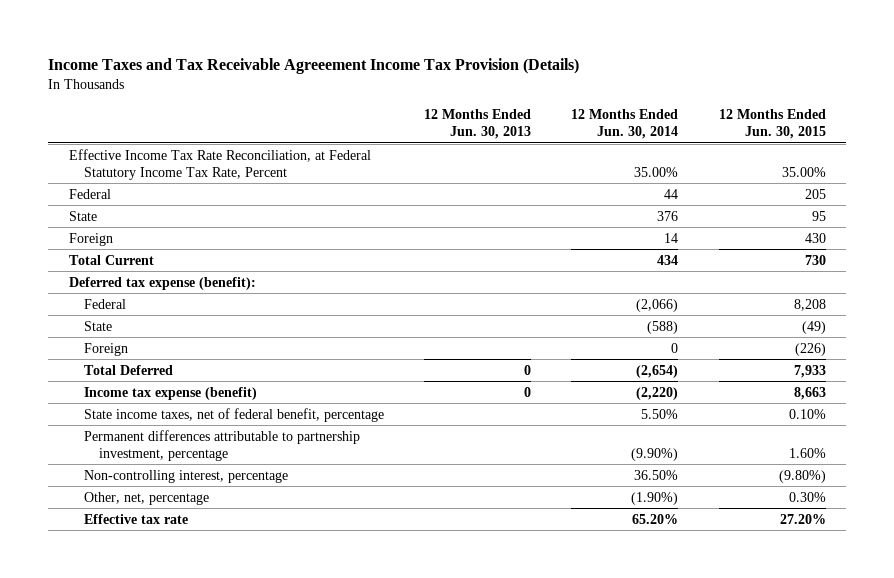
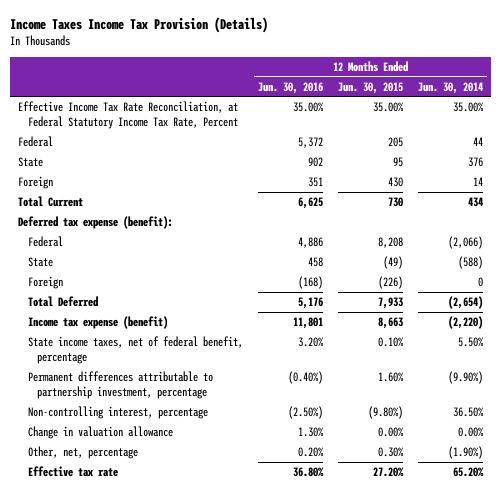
[48,58,580,75] Income Taxes and Tax Receivable Agreeement Income Tax Provision (Details) -> [9,16,268,33] Income Taxes Income Tax Provision (Details)
[424,109,532,140] 12 Months Ended Jun. 30, 2013 -> none
none -> [257,81,323,94] Jun. 30, 2016
none -> [27,426,173,440] Change in valuation allowance

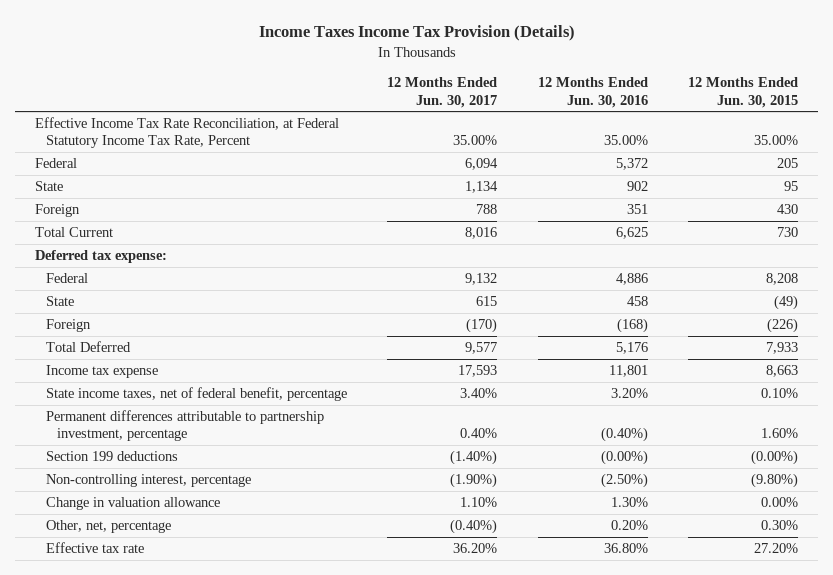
[418,81,484,94] Jun. 30, 2014 -> none
none -> [387,77,498,108] 12 Months Ended Jun. 30, 2017
[17,216,173,230] Deferred tax expense (benefit): -> [35,250,168,264] Deferred tax expense:
[27,316,168,330] Income tax expense (benefit) -> [45,365,158,379] Income tax expense
none -> [45,451,178,462] Section 199 deductions

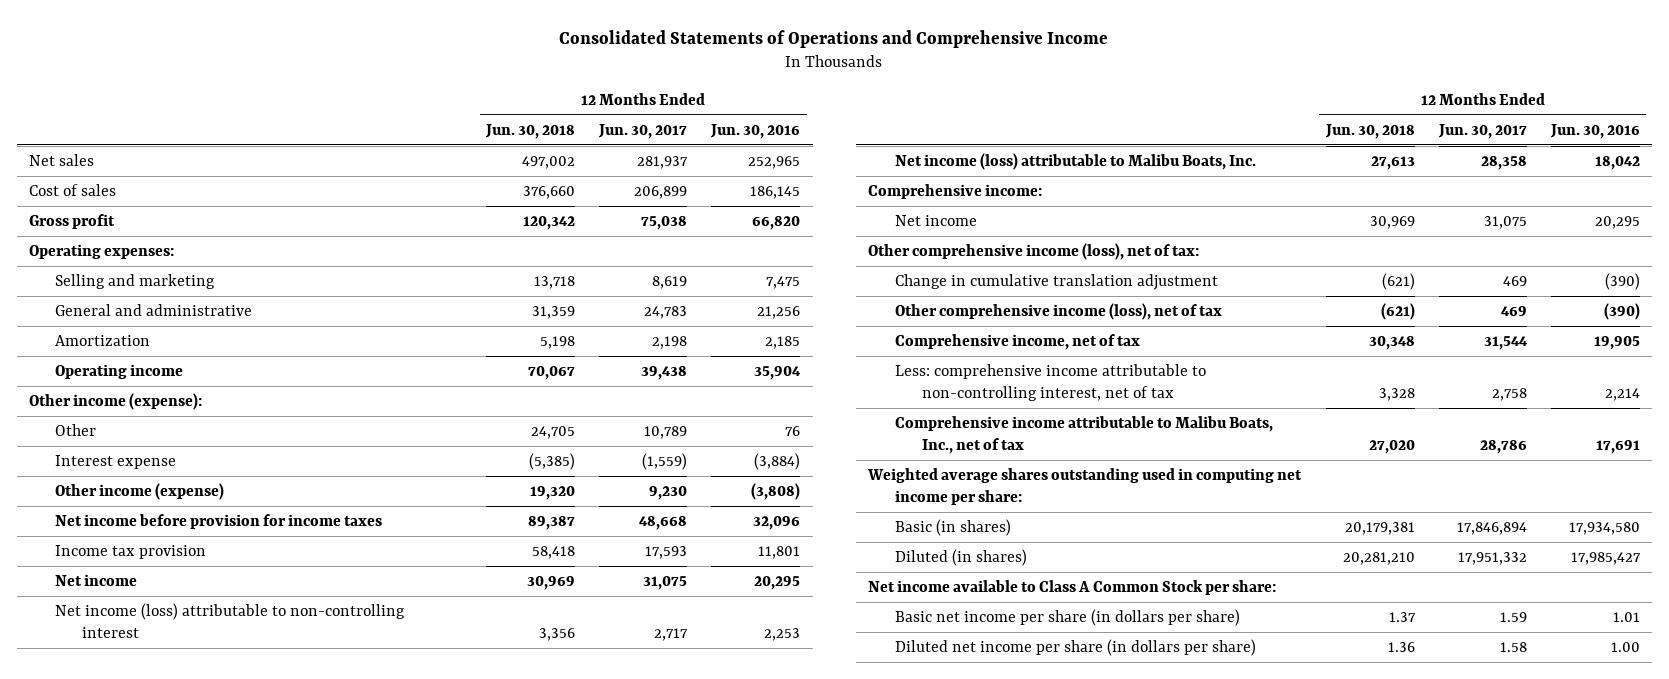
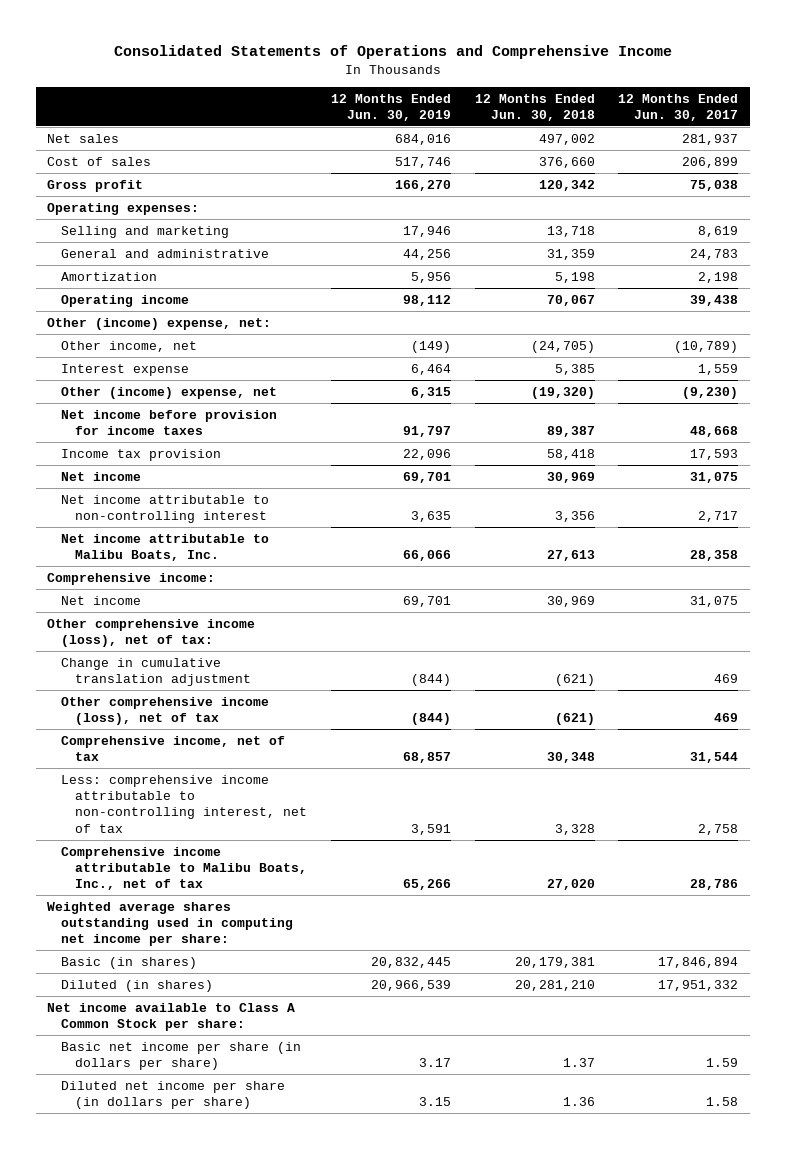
[710,123,801,139] Jun. 30, 2016 -> none
none -> [330,93,451,121] 12 Months Ended Jun. 30, 2019
[28,393,202,411] Other income (expense): -> [47,317,272,330] Other (income) expense, net:
[55,424,97,437] Other -> [61,340,198,352] Other income, net
[530,426,575,440] 24,705 -> [530,340,595,353] (24,705)
[644,426,688,440] 10,789 -> [674,340,739,353] (10,789)
[528,453,575,471] (5,385) -> [554,363,595,375] 5,385
[642,453,688,471] (1,559) -> [698,363,739,375] 1,559
[55,483,225,501] Other income (expense) -> [61,386,278,399] Other (income) expense, net
[529,486,575,501] 19,320 -> [530,386,595,399] (19,320)
[649,486,688,501] 9,230 -> [682,386,739,399] (9,230)
[55,603,406,638] Net income (loss) attributable to non-controlling interest -> [61,494,270,523] Net income attributable to non-controlling interest
[895,153,1257,171] Net income (loss) attributable to Malibu Boats, Inc. -> [61,533,270,561] Net income attributable to Malibu Boats, Inc.

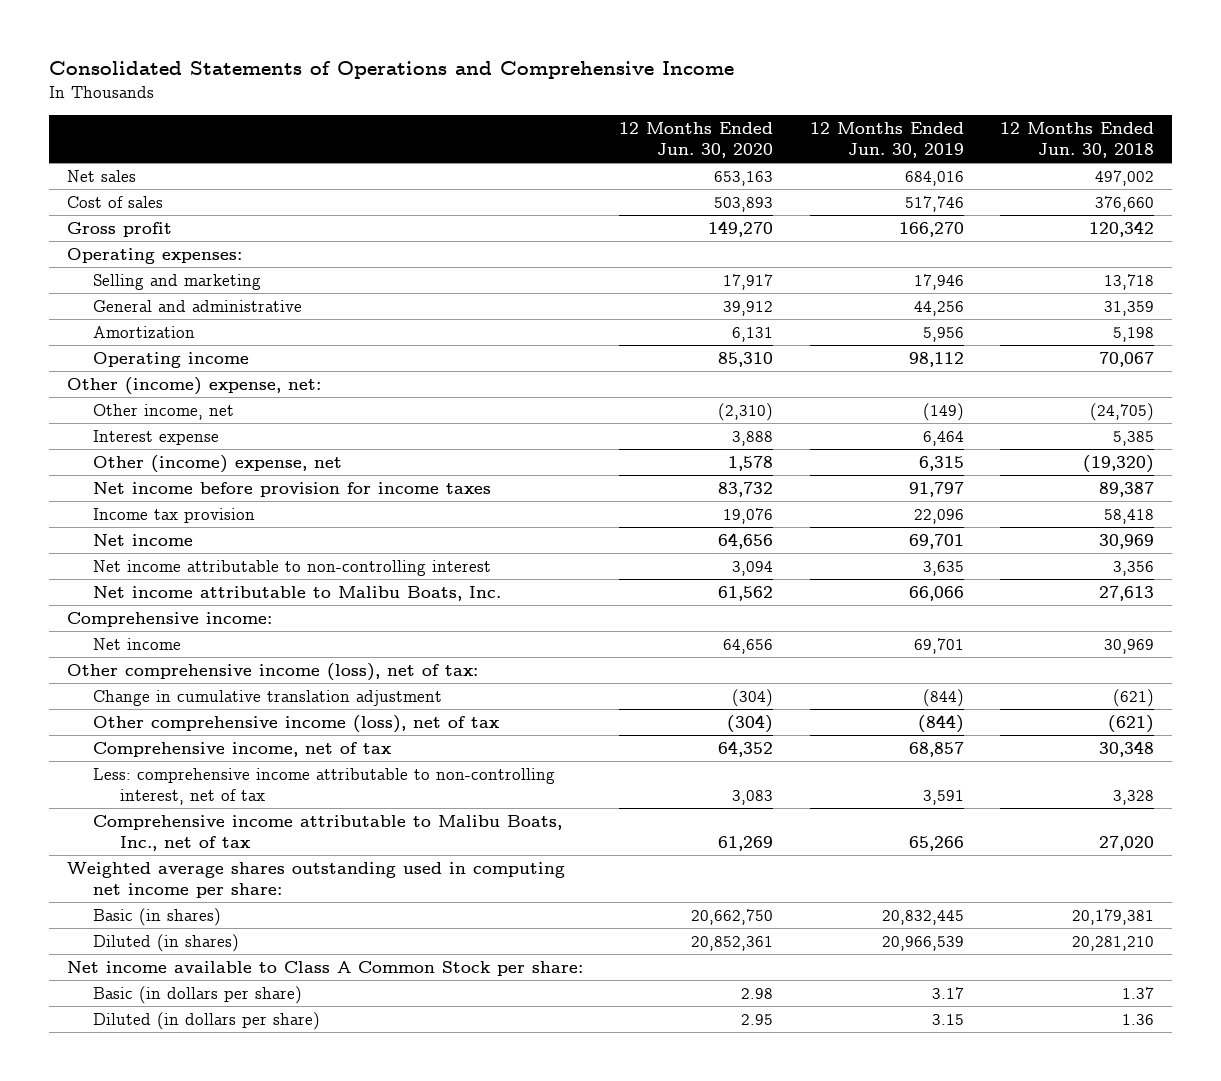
[618,93,739,121] 12 Months Ended Jun. 30, 2017 -> none
none -> [619,121,774,159] 12 Months Ended Jun. 30, 2020
[61,1041,302,1070] Basic net income per share (in dollars per share) -> [93,985,303,1004] Basic (in dollars per share)
[61,1080,286,1109] Diluted net income per share (in dollars per share) -> [93,1011,321,1030] Diluted (in dollars per share)

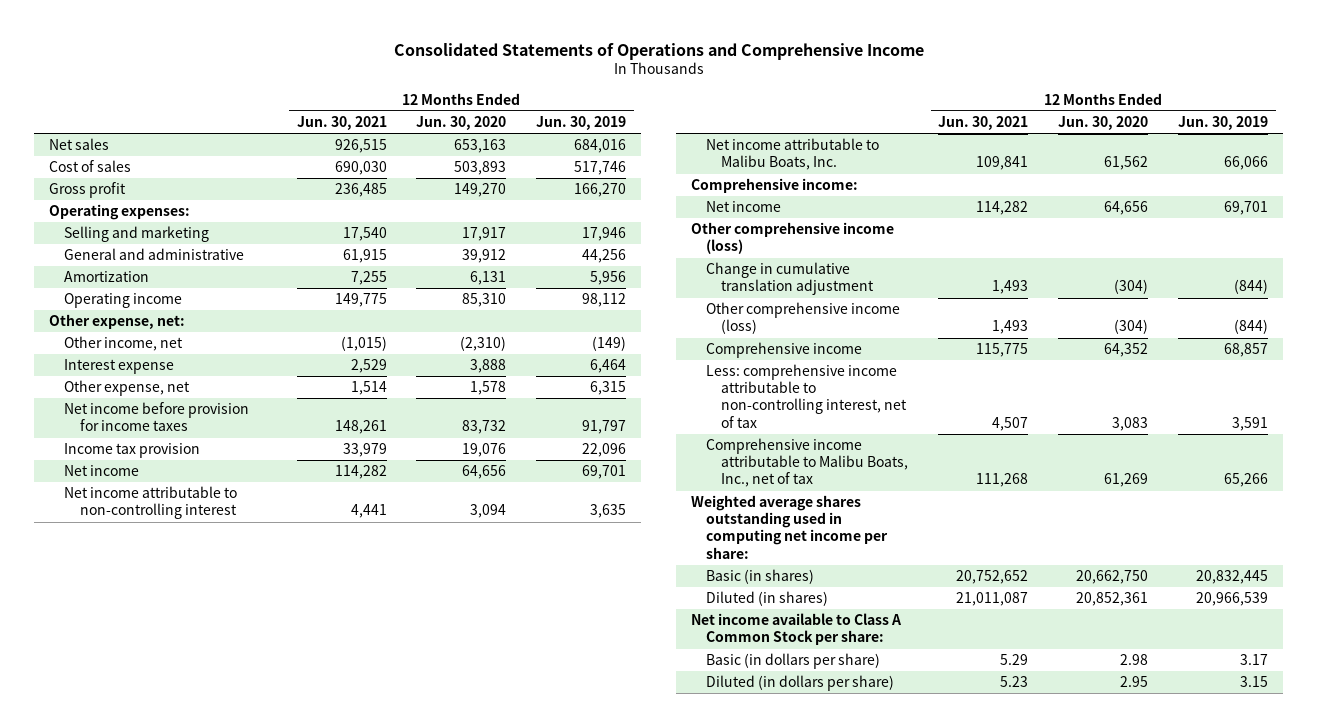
[999,121,1154,159] 12 Months Ended Jun. 30, 2018 -> none
none -> [296,116,387,131] Jun. 30, 2021
[67,376,322,395] Other (income) expense, net: -> [49,314,186,330] Other expense, net:
[93,454,343,473] Other (income) expense, net -> [64,380,191,397] Other expense, net
[67,662,479,681] Other comprehensive income (loss), net of tax: -> [691,222,895,255] Other comprehensive income (loss)
[93,714,501,733] Other comprehensive income (loss), net of tax -> [706,302,901,335] Other comprehensive income (loss)
[93,741,393,757] Comprehensive income, net of tax -> [706,342,863,359] Comprehensive income

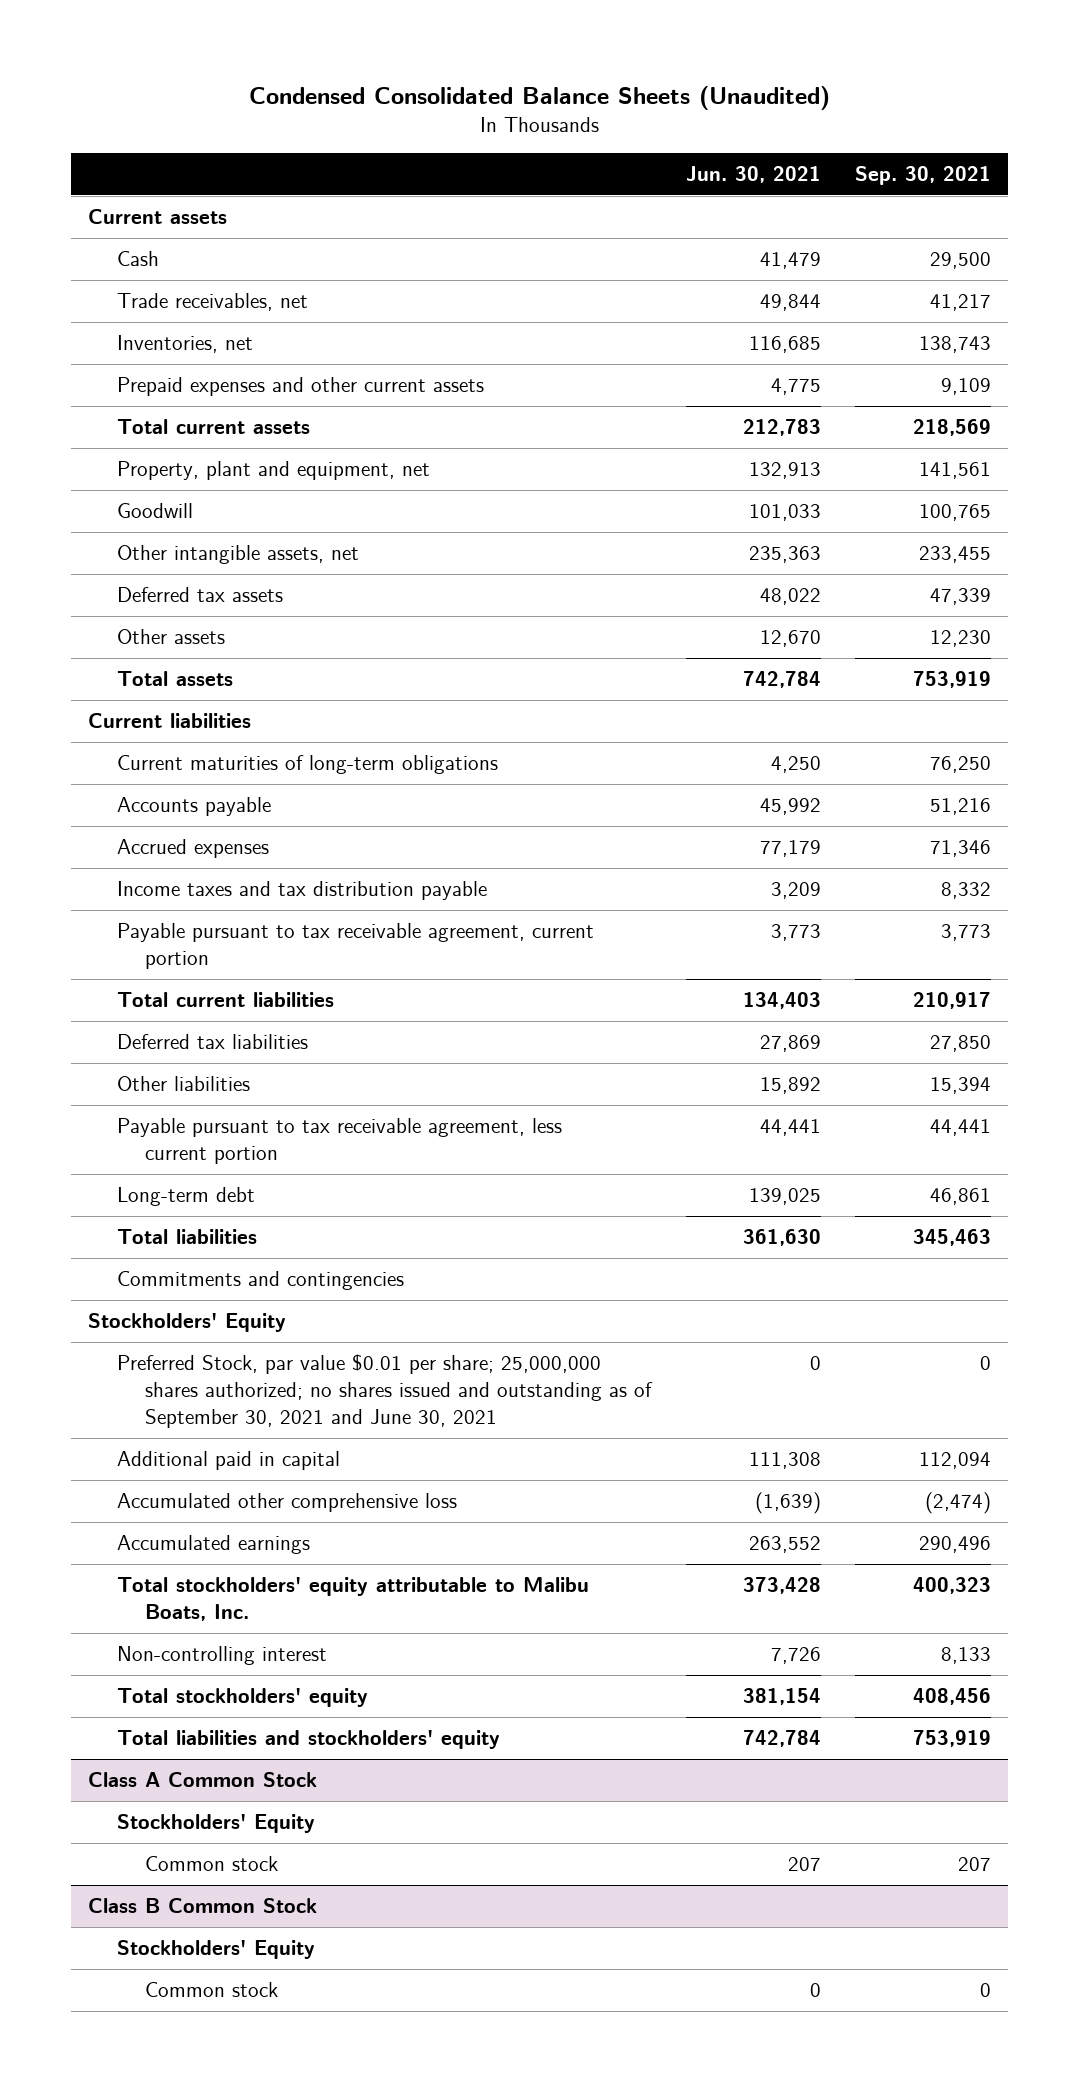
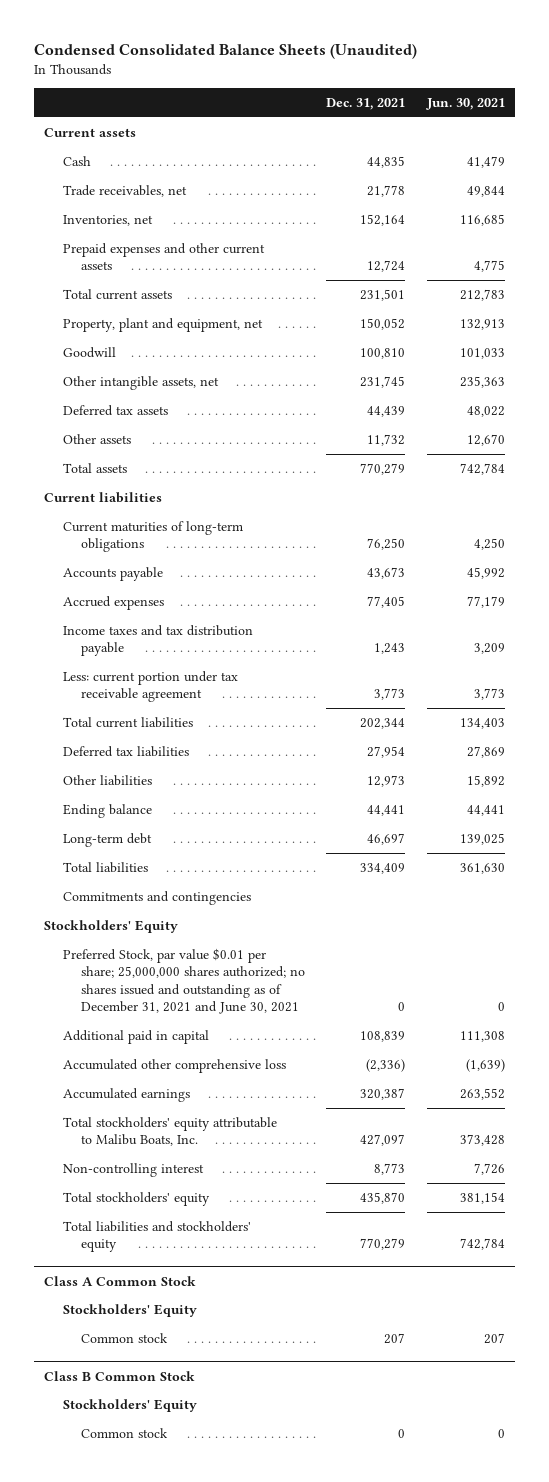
[855,166,992,186] Sep. 30, 2021 -> none
none -> [326,97,406,110] Dec. 31, 2021
[116,923,594,970] Payable pursuant to tax receivable agreement, current portion -> [62,670,238,703] Less: current portion under tax receivable agreement
[116,1118,562,1165] Payable pursuant to tax receivable agreement, less current portion -> [62,803,152,818] Ending balance
[116,1354,654,1429] Preferred Stock, par value $0.01 per share; 25,000,000 shares authorized; no shares issued and outstanding as of September 30, 2021 and June 30, 2021 -> [62,947,306,1015] Preferred Stock, par value $0.01 per share; 25,000,000 shares authorized; no shares issued and outstanding as of December 31, 2021 and June 30, 2021

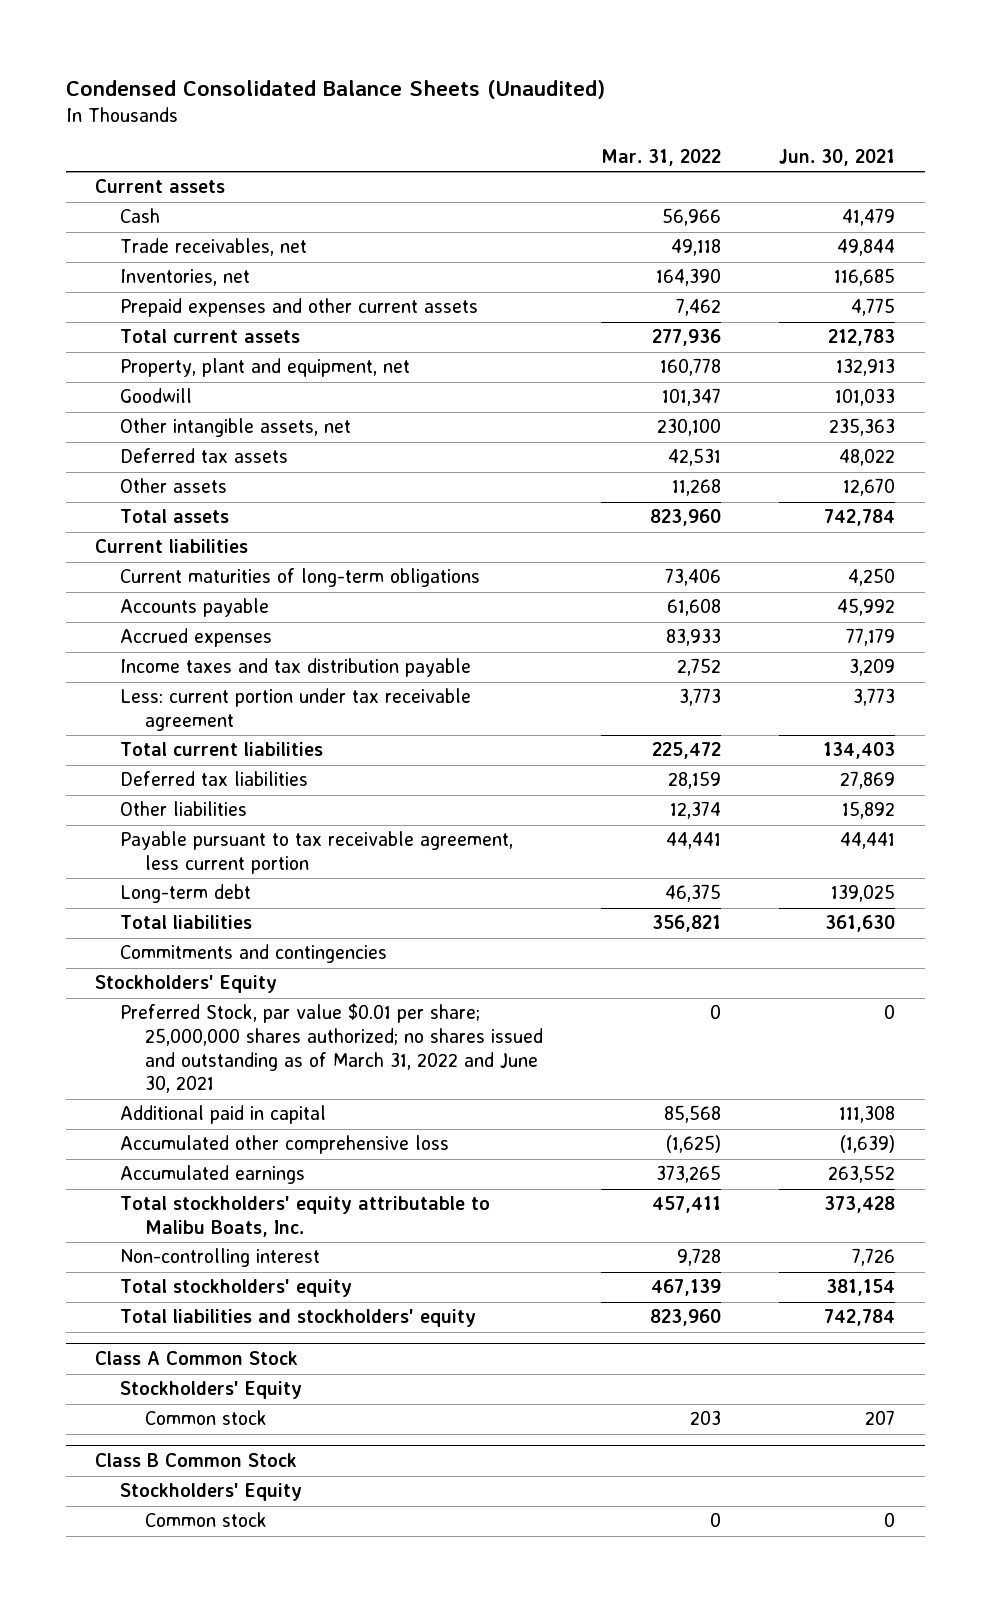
[326,97,406,110] Dec. 31, 2021 -> none
none -> [601,148,722,166] Mar. 31, 2022
[62,803,152,818] Ending balance -> [120,831,514,875] Payable pursuant to tax receivable agreement, less current portion
[62,947,306,1015] Preferred Stock, par value $0.01 per share; 25,000,000 shares authorized; no shares issued and outstanding as of December 31, 2021 and June 30, 2021 -> [120,1003,544,1094] Preferred Stock, par value $0.01 per share; 25,000,000 shares authorized; no shares issued and outstanding as of March 31, 2022 and June 30, 2021

